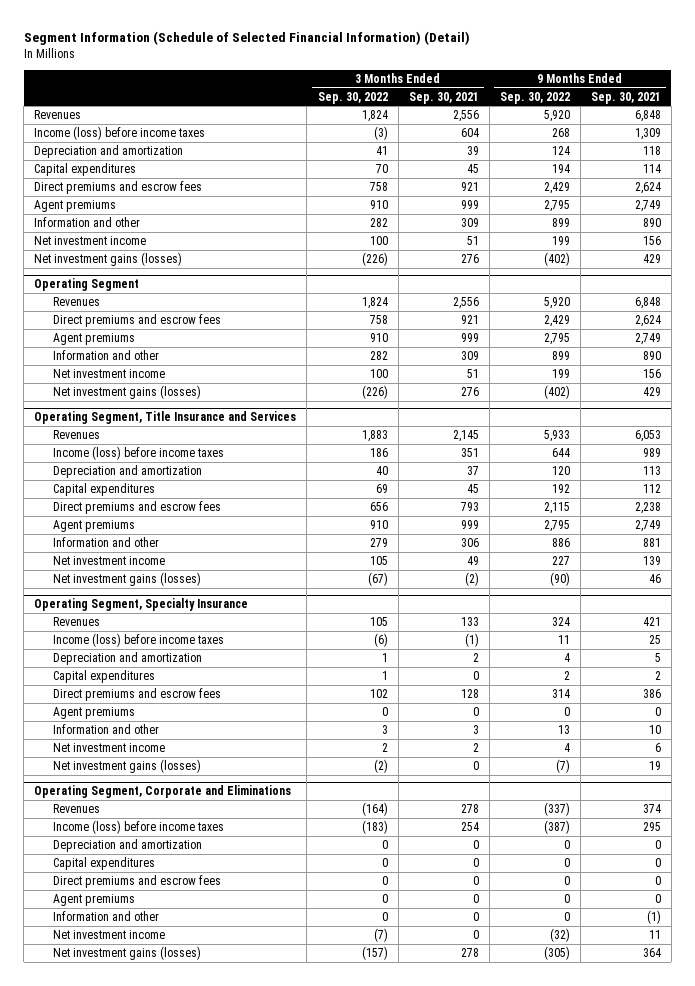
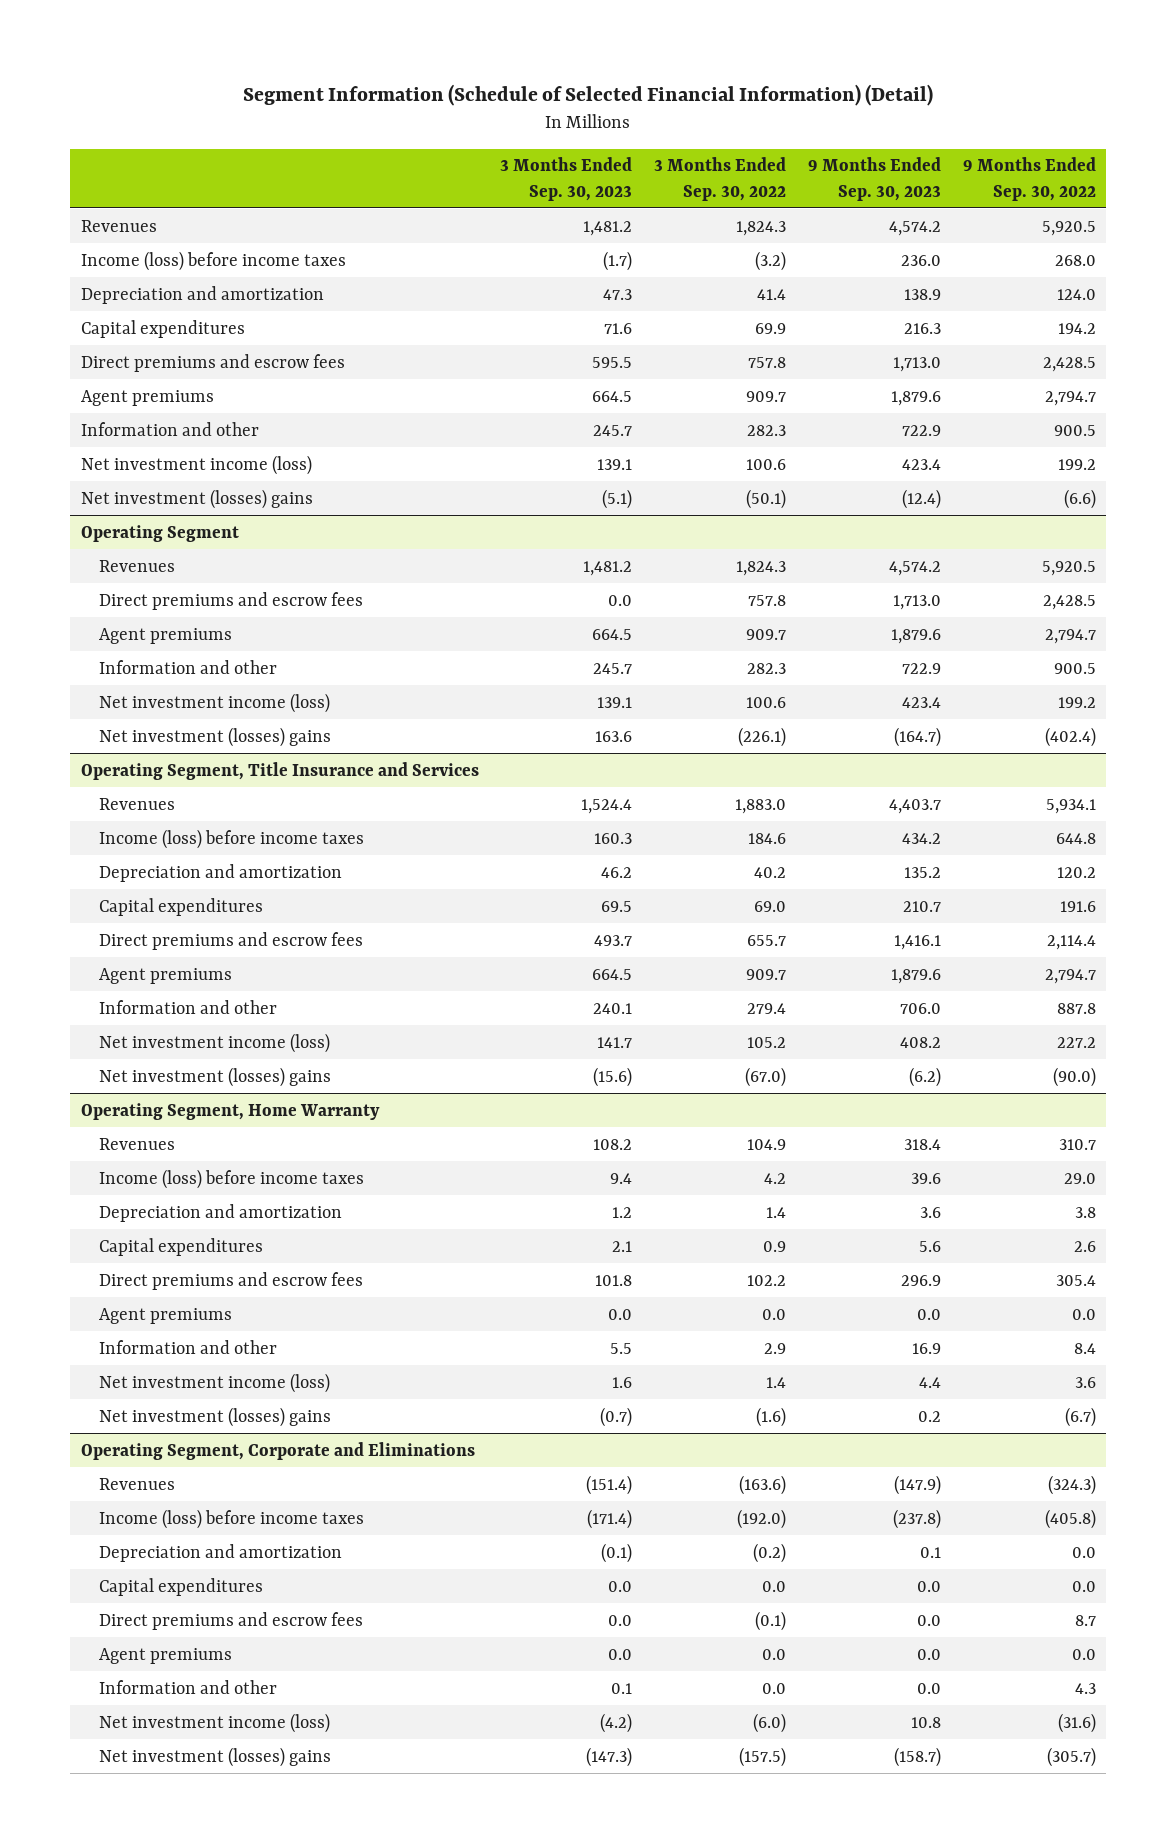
[408,91,479,104] Sep. 30, 2021 -> none
[590,91,661,104] Sep. 30, 2021 -> none
none -> [500,157,633,201] 3 Months Ended Sep. 30, 2023
none -> [807,157,941,201] 9 Months Ended Sep. 30, 2023
[361,109,388,122] 1,824 -> [736,220,787,236] 1,824.3
[543,109,570,122] 5,920 -> [1041,220,1096,236] 5,920.5
[373,125,388,140] (3) -> [755,250,787,271] (3.2)
[551,127,570,137] 268 -> [1054,254,1096,266] 268.0
[375,145,388,155] 41 -> [757,288,787,300] 41.4
[551,145,570,155] 124 -> [1056,288,1096,300] 124.0
[375,163,388,173] 70 -> [755,322,787,334] 69.9
[551,163,570,173] 194 -> [1057,322,1096,334] 194.2
[369,181,388,191] 758 -> [748,356,787,368] 757.8
[543,181,570,194] 2,429 -> [1042,356,1096,372] 2,428.5
[369,199,388,209] 910 -> [746,390,787,402] 909.7
[543,199,570,212] 2,795 -> [1044,390,1096,406] 2,794.7
[369,217,388,227] 282 -> [747,424,787,436] 282.3
[551,217,570,227] 899 -> [1053,424,1096,436] 900.5
[34,235,147,245] Net investment income -> [80,454,312,475] Net investment income (loss)
[369,235,388,245] 100 -> [746,458,787,470] 100.6
[551,235,570,245] 199 -> [1057,458,1096,470] 199.2
[34,251,183,266] Net investment gains (losses) -> [80,488,313,509] Net investment (losses) gains
[361,251,388,266] (226) -> [746,488,787,509] (50.1)
[543,251,570,266] (402) -> [1063,488,1096,509] (6.6)
[361,296,388,309] 1,824 -> [736,560,787,576] 1,824.3
[543,296,570,309] 5,920 -> [1041,560,1096,576] 5,920.5
[369,314,388,324] 758 -> [748,594,787,606] 757.8
[543,314,570,327] 2,429 -> [1042,594,1096,610] 2,428.5
[369,332,388,342] 910 -> [746,628,787,640] 909.7
[543,332,570,345] 2,795 -> [1044,628,1096,644] 2,794.7
[369,350,388,360] 282 -> [747,662,787,674] 282.3
[551,350,570,360] 899 -> [1053,662,1096,674] 900.5
[53,368,166,378] Net investment income -> [98,692,330,713] Net investment income (loss)
[369,368,388,378] 100 -> [746,696,787,708] 100.6
[551,368,570,378] 199 -> [1057,696,1096,708] 199.2
[53,384,202,399] Net investment gains (losses) -> [98,726,331,747] Net investment (losses) gains
[361,384,388,399] (226) -> [738,726,787,747] (226.1)
[543,384,570,399] (402) -> [1044,726,1096,747] (402.4)
[34,598,249,612] Operating Segment, Specialty Insurance -> none
[361,429,388,442] 1,883 -> [735,798,787,814] 1,883.0
[543,429,570,442] 5,933 -> [1045,798,1096,814] 5,934.1
[369,447,388,457] 186 -> [748,832,787,844] 184.6
[551,447,570,457] 644 -> [1055,832,1096,844] 644.8
[375,465,388,475] 40 -> [754,866,787,878] 40.2
[551,465,570,475] 120 -> [1056,866,1096,878] 120.2
[375,483,388,493] 69 -> [754,900,787,912] 69.0
[551,483,570,493] 192 -> [1059,900,1096,912] 191.6
[369,501,388,511] 656 -> [747,934,787,946] 655.7
[543,501,570,514] 2,115 -> [1046,934,1096,950] 2,114.4
[369,519,388,529] 910 -> [746,968,787,980] 909.7
[543,519,570,532] 2,795 -> [1044,968,1096,984] 2,794.7
[369,537,388,547] 279 -> [747,1002,787,1014] 279.4
[551,537,570,547] 886 -> [1056,1002,1096,1014] 887.8
[53,555,166,565] Net investment income -> [98,1032,330,1053] Net investment income (loss)
[369,555,388,565] 105 -> [747,1036,787,1048] 105.2
[551,555,570,565] 227 -> [1056,1036,1096,1048] 227.2
[53,571,202,586] Net investment gains (losses) -> [98,1066,331,1087] Net investment (losses) gains
[367,571,388,586] (67) -> [745,1066,787,1087] (67.0)
[549,571,570,586] (90) -> [1052,1066,1096,1087] (90.0)
none -> [80,1102,380,1120] Operating Segment, Home Warranty
[369,616,388,626] 105 -> [747,1138,787,1150] 104.9
[551,616,570,626] 324 -> [1058,1138,1096,1150] 310.7
[373,632,388,647] (6) -> [764,1172,787,1184] 4.2
[557,634,570,644] 11 -> [1063,1172,1096,1184] 29.0
[381,652,388,662] 1 -> [766,1206,787,1218] 1.4
[563,652,570,662] 4 -> [1074,1206,1096,1218] 3.8
[381,670,388,680] 1 -> [763,1240,787,1252] 0.9
[563,670,570,680] 2 -> [1073,1240,1096,1252] 2.6
[369,688,388,698] 102 -> [747,1274,787,1286] 102.2
[551,688,570,698] 314 -> [1055,1274,1096,1286] 305.4
[381,706,388,716] 0 -> [762,1308,787,1320] 0.0
[563,706,570,716] 0 -> [1071,1308,1096,1320] 0.0
[381,724,388,734] 3 -> [764,1342,787,1354] 2.9
[557,724,570,734] 13 -> [1073,1342,1096,1354] 8.4
[53,742,166,752] Net investment income -> [98,1372,330,1393] Net investment income (loss)
[381,742,388,752] 2 -> [766,1376,787,1388] 1.4
[563,742,570,752] 4 -> [1074,1376,1096,1388] 3.6
[53,758,202,773] Net investment gains (losses) -> [98,1406,331,1427] Net investment (losses) gains
[373,758,388,773] (2) -> [756,1406,787,1427] (1.6)
[555,758,570,773] (7) -> [1064,1406,1096,1427] (6.7)
[361,801,388,816] (164) -> [739,1474,787,1495] (163.6)
[543,801,570,816] (337) -> [1047,1474,1096,1495] (324.3)
[361,819,388,834] (183) -> [737,1508,787,1529] (192.0)
[543,819,570,834] (387) -> [1044,1508,1096,1529] (405.8)
[381,839,388,849] 0 -> [753,1542,787,1563] (0.2)
[563,839,570,849] 0 -> [1071,1546,1096,1558] 0.0
[381,857,388,867] 0 -> [762,1580,787,1592] 0.0
[563,857,570,867] 0 -> [1071,1580,1096,1592] 0.0
[381,875,388,885] 0 -> [755,1610,787,1631] (0.1)
[563,875,570,885] 0 -> [1074,1614,1096,1626] 8.7
[381,893,388,903] 0 -> [762,1648,787,1660] 0.0
[563,893,570,903] 0 -> [1071,1648,1096,1660] 0.0
[381,911,388,921] 0 -> [762,1682,787,1694] 0.0
[563,911,570,921] 0 -> [1074,1682,1096,1694] 4.3
[53,929,166,939] Net investment income -> [98,1712,330,1733] Net investment income (loss)
[373,927,388,942] (7) -> [753,1712,787,1733] (6.0)
[549,927,570,942] (32) -> [1057,1712,1096,1733] (31.6)
[53,945,202,960] Net investment gains (losses) -> [98,1746,331,1767] Net investment (losses) gains
[361,945,388,960] (157) -> [739,1746,787,1767] (157.5)
[543,945,570,960] (305) -> [1046,1746,1096,1767] (305.7)

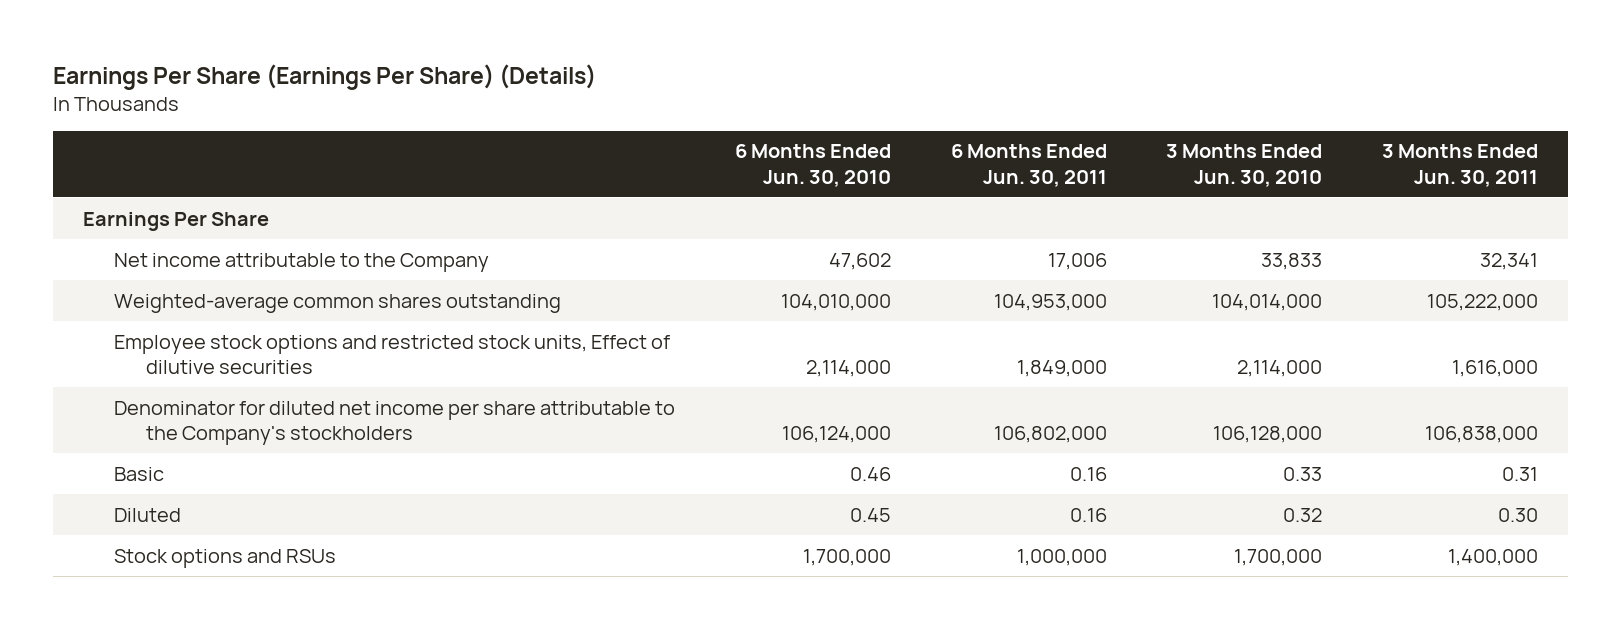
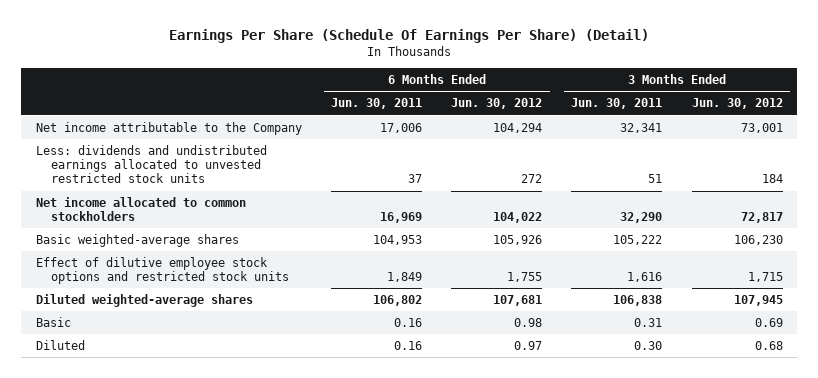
[53,63,597,90] Earnings Per Share (Earnings Per Share) (Details) -> [169,28,650,43] Earnings Per Share (Schedule Of Earnings Per Share) (Detail)
[734,144,891,187] 6 Months Ended Jun. 30, 2010 -> none
[1166,144,1323,187] 3 Months Ended Jun. 30, 2010 -> none
none -> [451,98,543,110] Jun. 30, 2012
none -> [691,98,783,110] Jun. 30, 2012
[82,211,269,231] Earnings Per Share -> none
[114,400,676,445] Denominator for diluted net income per share attributable to the Company's stockholders -> none
none -> [35,145,267,184] Less: dividends and undistributed earnings allocated to unvested restricted stock units
none -> [35,197,246,222] Net income allocated to common stockholders
[114,293,562,313] Weighted-average common shares outstanding -> [35,234,239,248] Basic weighted-average shares
[993,293,1107,311] 104,953,000 -> [372,235,422,246] 104,953
[1426,293,1538,311] 105,222,000 -> [613,235,663,246] 105,222
[114,334,671,374] Employee stock options and restricted stock units, Effect of dilutive securities -> [35,257,290,285] Effect of dilutive employee stock options and restricted stock units
[1016,359,1107,377] 1,849,000 -> [386,272,422,283] 1,849
[1451,359,1538,377] 1,616,000 -> [627,272,663,283] 1,616
none -> [35,294,253,308] Diluted weighted-average shares
[114,548,337,568] Stock options and RSUs -> none

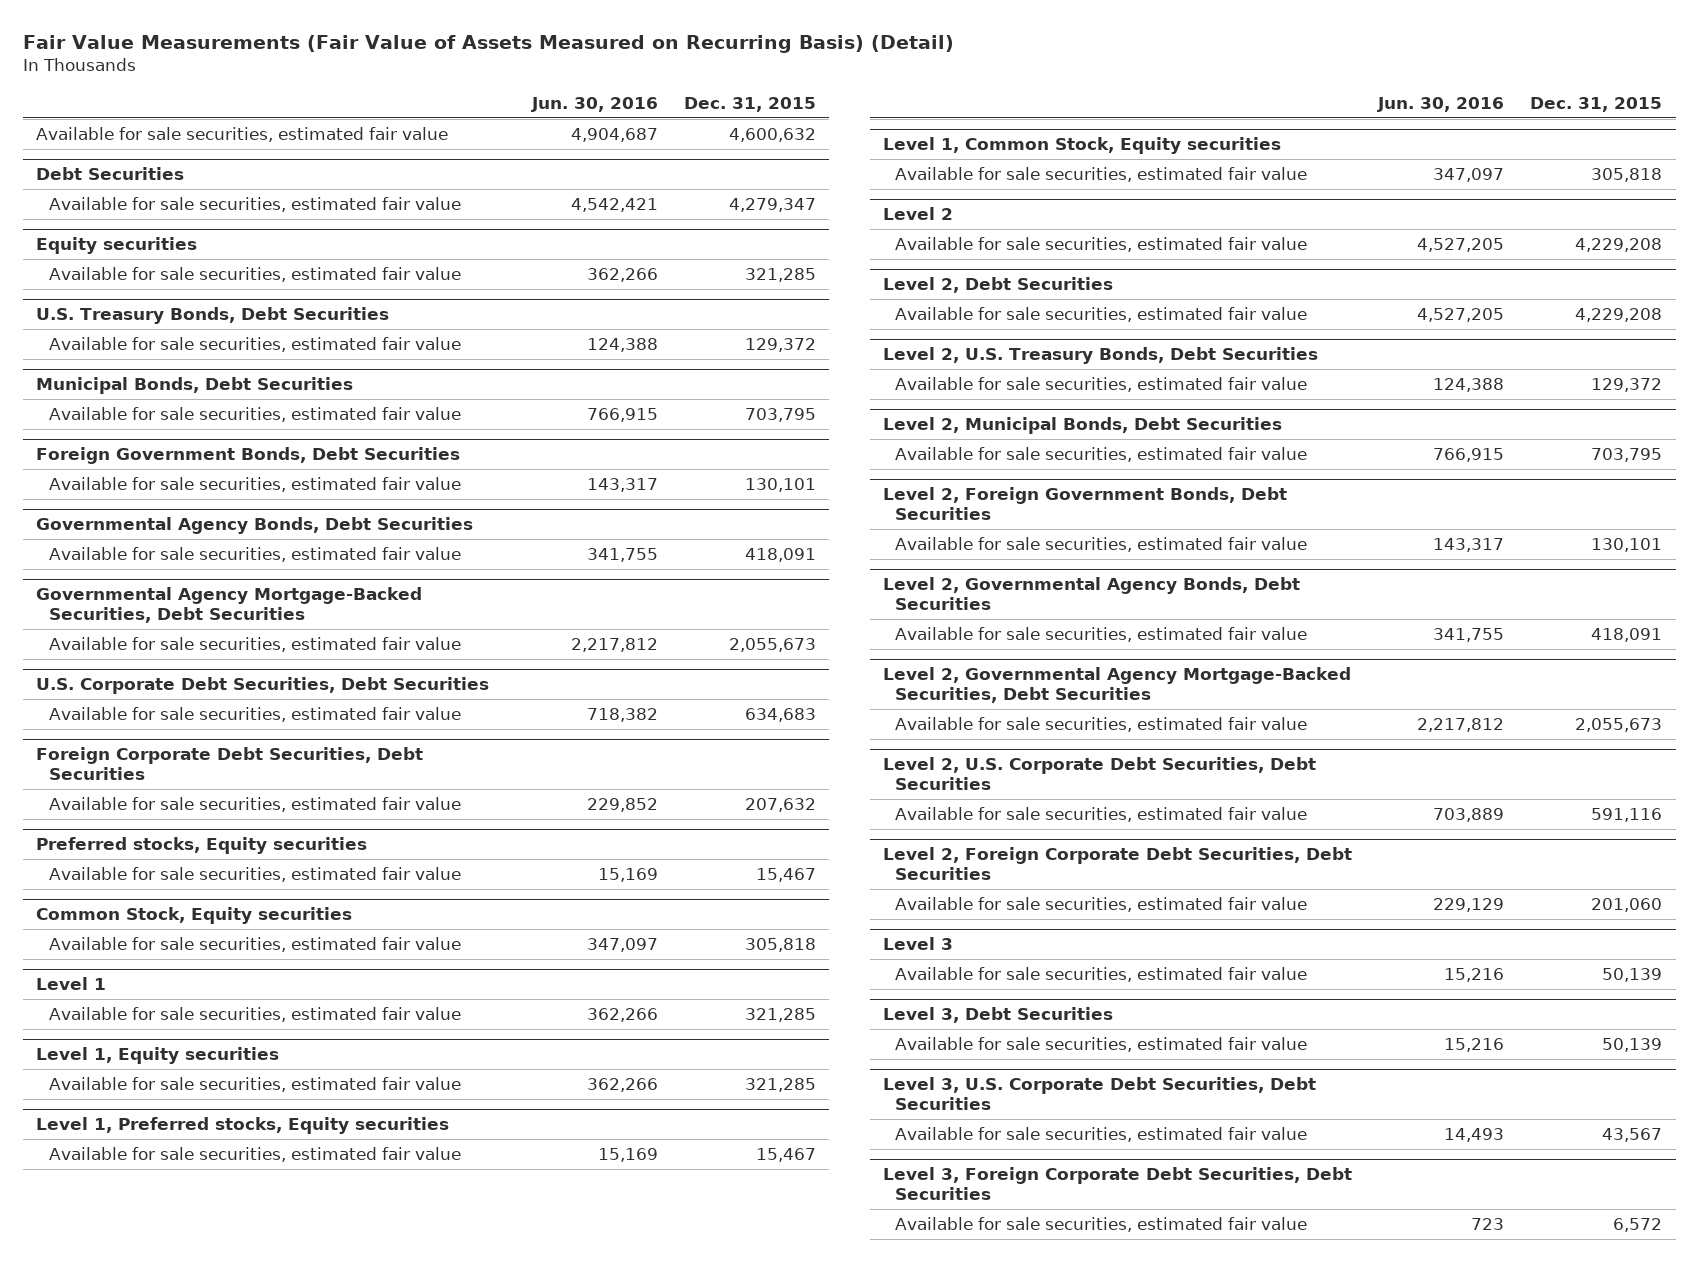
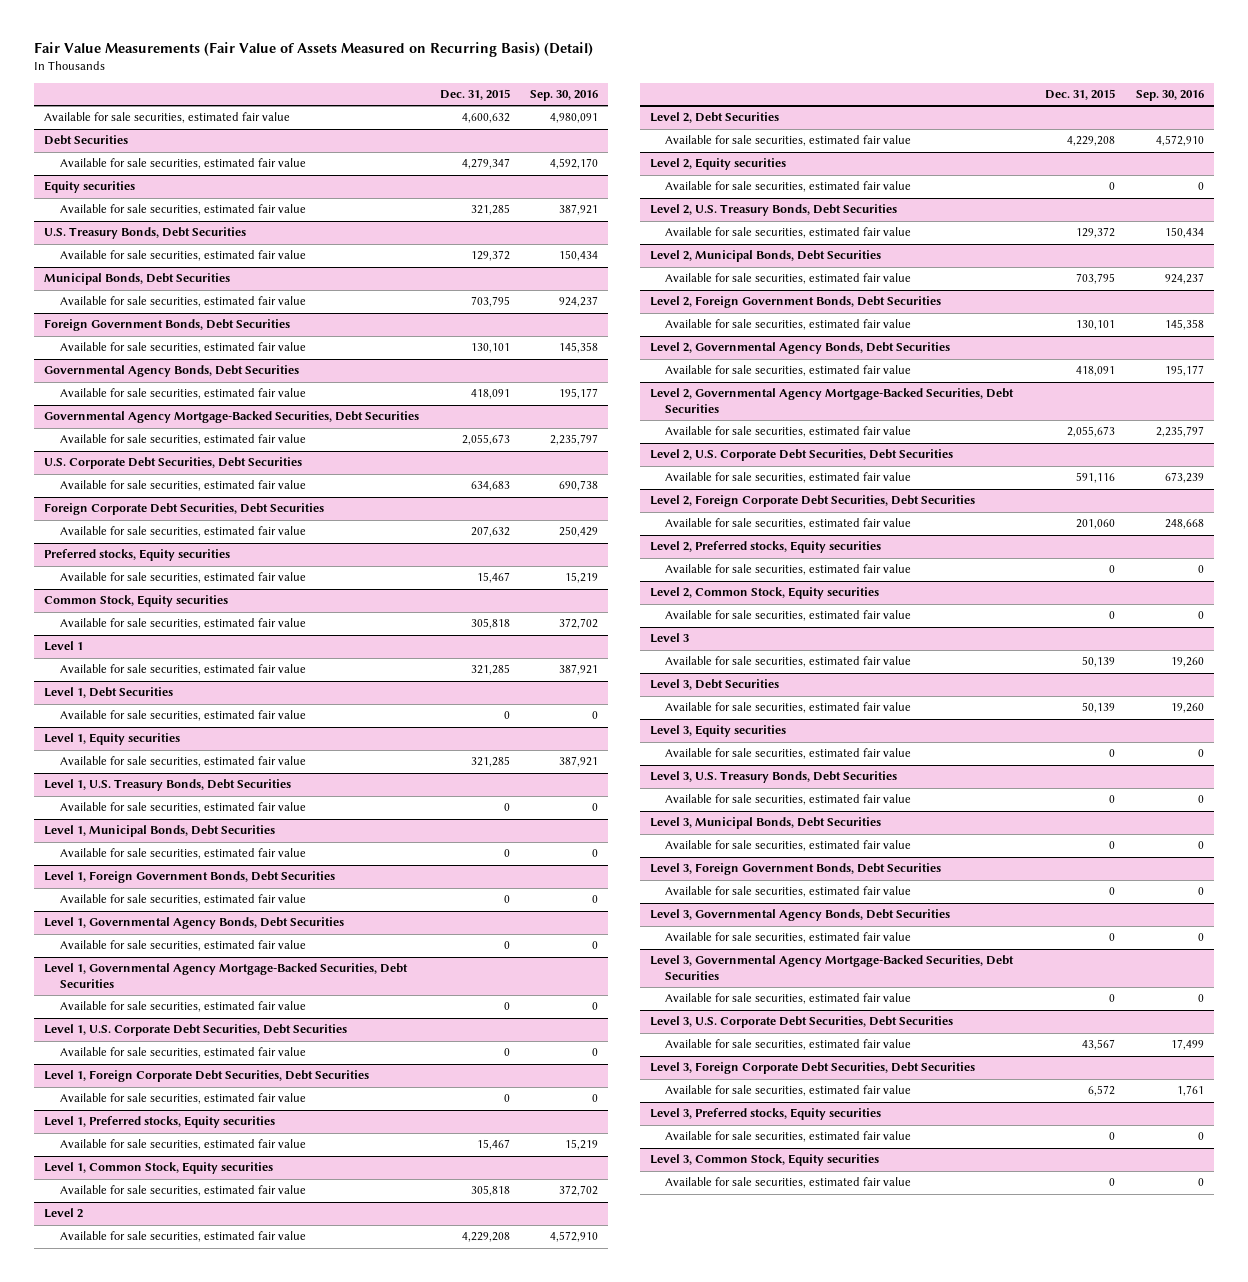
[530,96,658,112] Jun. 30, 2016 -> none
none -> [530,89,599,101] Sep. 30, 2016
none -> [44,687,174,699] Level 1, Debt Securities
none -> [59,710,306,722] Available for sale securities, estimated fair value
none -> [44,779,292,792] Level 1, U.S. Treasury Bonds, Debt Securities
none -> [59,802,306,814] Available for sale securities, estimated fair value
none -> [44,825,276,838] Level 1, Municipal Bonds, Debt Securities
none -> [59,848,306,860] Available for sale securities, estimated fair value
none -> [44,871,336,884] Level 1, Foreign Government Bonds, Debt Securities
none -> [59,894,306,906] Available for sale securities, estimated fair value
none -> [44,917,345,930] Level 1, Governmental Agency Bonds, Debt Securities
none -> [59,940,306,952] Available for sale securities, estimated fair value
none -> [44,963,409,989] Level 1, Governmental Agency Mortgage-Backed Securities, Debt Securities
none -> [59,1001,306,1013] Available for sale securities, estimated fair value
none -> [44,1024,348,1037] Level 1, U.S. Corporate Debt Securities, Debt Securities
none -> [59,1047,306,1059] Available for sale securities, estimated fair value
none -> [44,1070,370,1083] Level 1, Foreign Corporate Debt Securities, Debt Securities
none -> [59,1093,306,1105] Available for sale securities, estimated fair value
none -> [649,158,786,171] Level 2, Equity securities
none -> [665,181,912,193] Available for sale securities, estimated fair value
none -> [649,541,881,554] Level 2, Preferred stocks, Equity securities
none -> [665,564,912,576] Available for sale securities, estimated fair value
none -> [649,587,879,600] Level 2, Common Stock, Equity securities
none -> [665,610,912,622] Available for sale securities, estimated fair value
none -> [649,725,786,738] Level 3, Equity securities
none -> [665,748,912,760] Available for sale securities, estimated fair value
none -> [649,771,897,784] Level 3, U.S. Treasury Bonds, Debt Securities
none -> [665,794,912,806] Available for sale securities, estimated fair value
none -> [649,817,881,830] Level 3, Municipal Bonds, Debt Securities
none -> [665,840,912,852] Available for sale securities, estimated fair value
none -> [649,863,941,876] Level 3, Foreign Government Bonds, Debt Securities
none -> [665,886,912,898] Available for sale securities, estimated fair value
none -> [649,909,950,922] Level 3, Governmental Agency Bonds, Debt Securities
none -> [665,932,912,944] Available for sale securities, estimated fair value
none -> [649,955,1014,981] Level 3, Governmental Agency Mortgage-Backed Securities, Debt Securities
none -> [665,993,912,1005] Available for sale securities, estimated fair value
none -> [649,1108,881,1121] Level 3, Preferred stocks, Equity securities
none -> [665,1131,912,1143] Available for sale securities, estimated fair value
none -> [649,1154,879,1167] Level 3, Common Stock, Equity securities
none -> [665,1177,912,1189] Available for sale securities, estimated fair value

